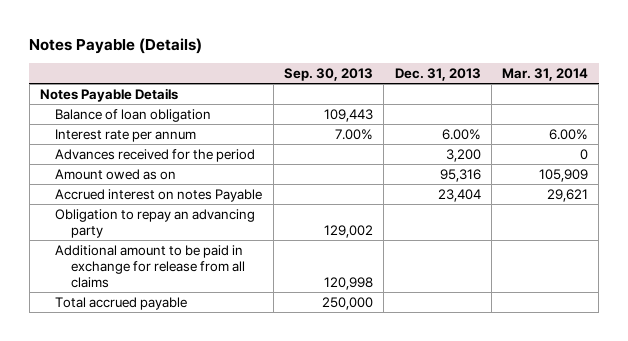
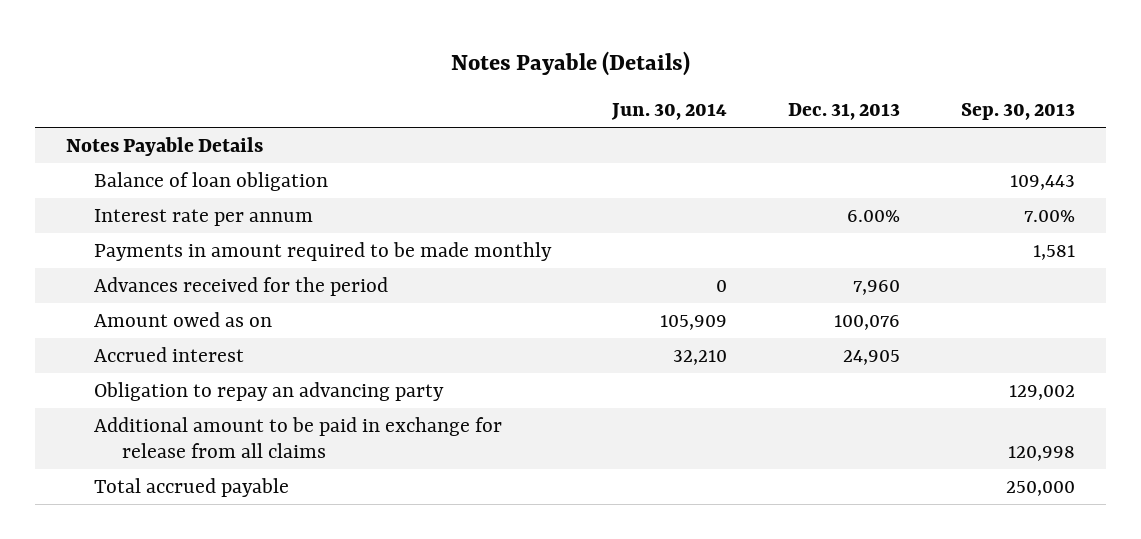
[502,67,589,81] Mar. 31, 2014 -> none
none -> [610,103,727,121] Jun. 30, 2014
[55,188,263,202] Accrued interest on notes Payable -> none
none -> [93,241,552,261] Payments in amount required to be made monthly
[445,148,481,162] 3,200 -> [853,279,901,295] 7,960
[439,168,481,182] 95,316 -> [834,314,901,330] 100,076
none -> [93,346,244,362] Accrued interest

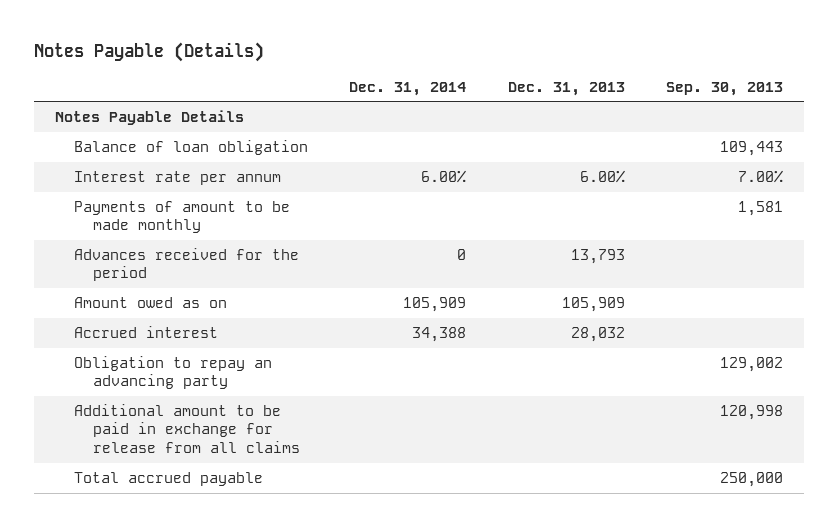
[610,103,727,121] Jun. 30, 2014 -> none
none -> [349,81,467,96] Dec. 31, 2014
[93,241,552,261] Payments in amount required to be made monthly -> [74,200,291,234] Payments of amount to be made monthly
[853,279,901,295] 7,960 -> [570,248,625,264] 13,793
[834,314,901,330] 100,076 -> [561,296,625,312] 105,909
[843,349,901,365] 24,905 -> [570,326,625,342] 28,032

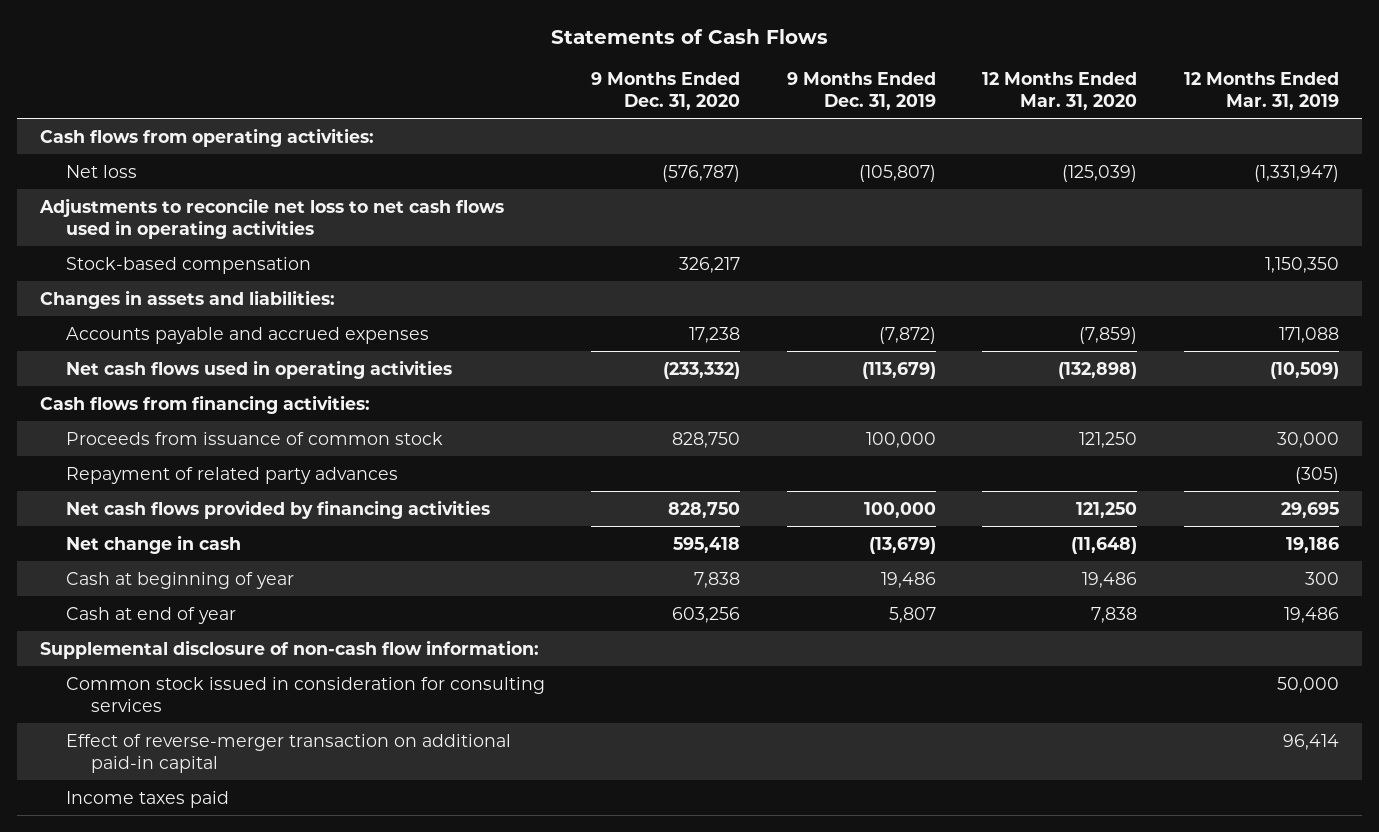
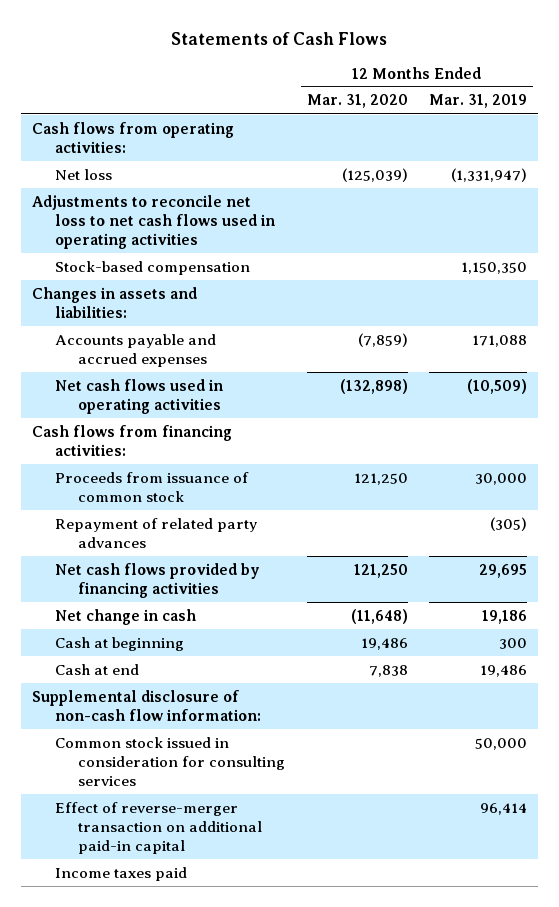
[591,71,741,110] 9 Months Ended Dec. 31, 2020 -> none
[786,71,936,110] 9 Months Ended Dec. 31, 2019 -> none
[65,571,294,589] Cash at beginning of year -> [54,636,184,651] Cash at beginning
[65,606,236,624] Cash at end of year -> [54,663,139,675] Cash at end

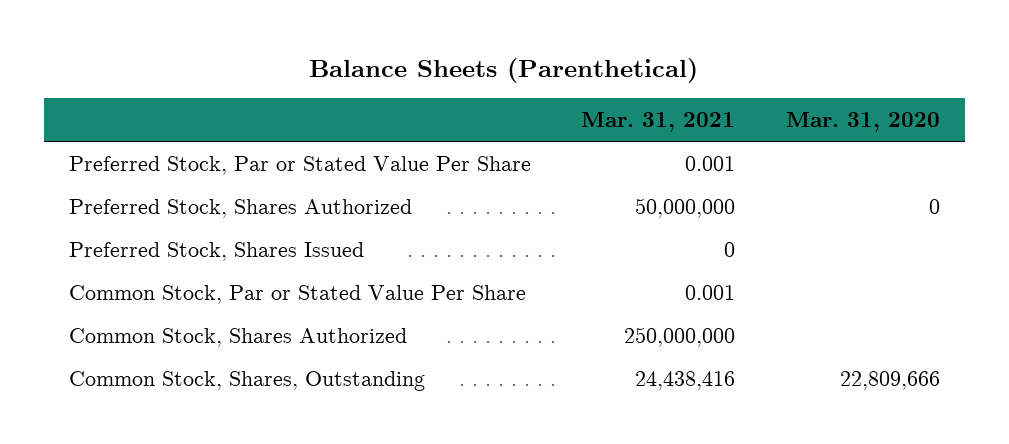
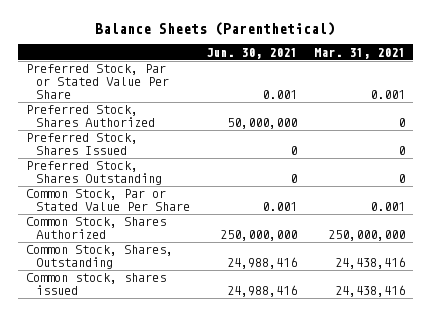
[785,112,940,133] Mar. 31, 2020 -> none
none -> [206,47,298,59] Jun. 30, 2021
[635,197,736,218] 50,000,000 -> [397,118,405,128] 0
none -> [25,161,163,186] Preferred Stock, Shares Outstanding
none -> [25,273,166,296] Common stock, shares issued

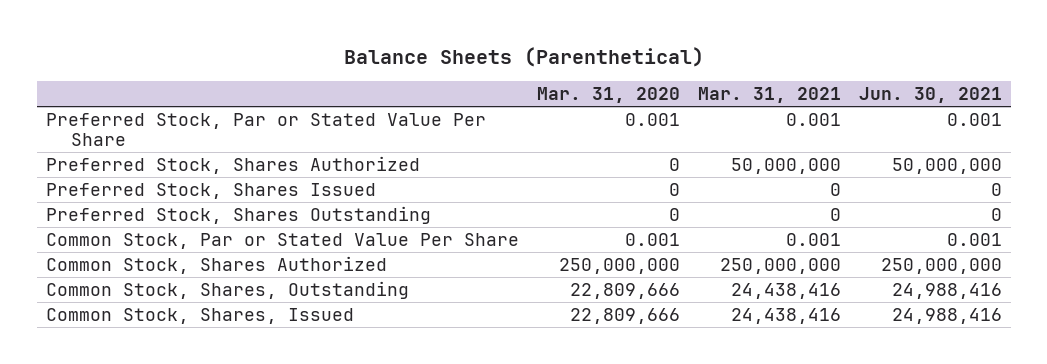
none -> [536,87,680,104] Mar. 31, 2020
[397,118,405,128] 0 -> [730,157,841,174] 50,000,000
[25,273,166,296] Common stock, shares issued -> [45,307,354,324] Common Stock, Shares, Issued

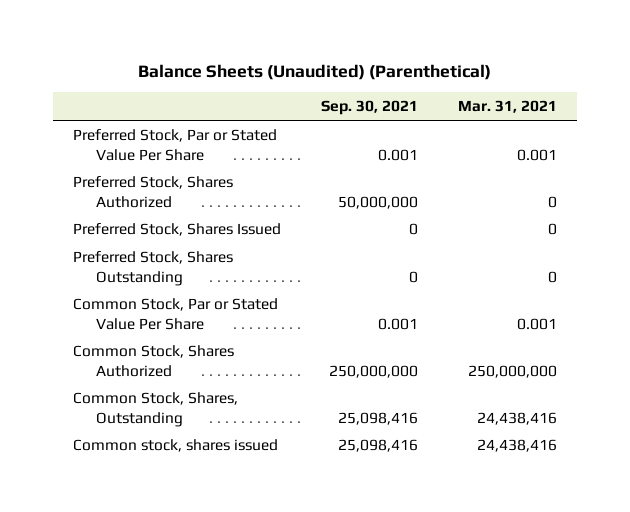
[343,46,704,67] Balance Sheets (Parenthetical) -> [137,63,491,80] Balance Sheets (Unaudited) (Parenthetical)
[536,87,680,104] Mar. 31, 2020 -> none
[858,87,1002,104] Jun. 30, 2021 -> none
none -> [320,100,418,116] Sep. 30, 2021
[730,157,841,174] 50,000,000 -> [547,195,557,208] 0
[45,307,354,324] Common Stock, Shares, Issued -> [72,438,278,452] Common stock, shares issued

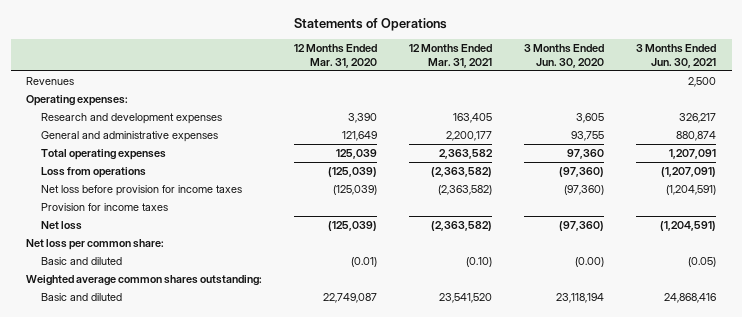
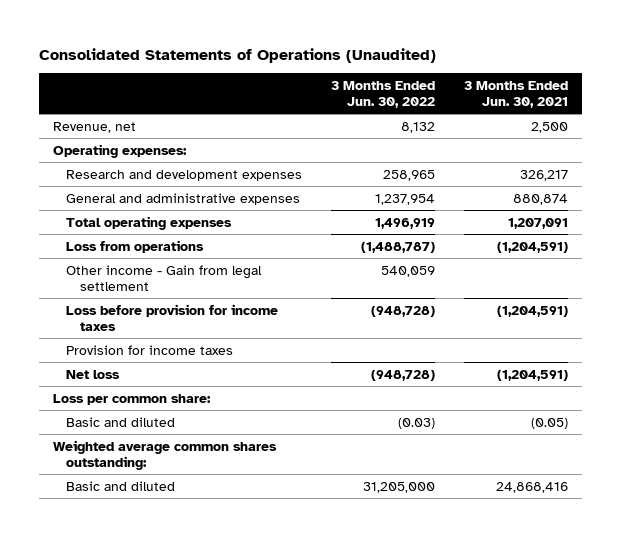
[294,17,448,31] Statements of Operations -> [38,47,436,63] Consolidated Statements of Operations (Unaudited)
[294,44,378,68] 12 Months Ended Mar. 31, 2020 -> none
[409,44,493,68] 12 Months Ended Mar. 31, 2021 -> none
[523,44,604,68] 3 Months Ended Jun. 30, 2020 -> none
none -> [331,80,436,108] 3 Months Ended Jun. 30, 2022
[26,77,75,86] Revenues -> none
none -> [52,121,136,133] Revenue, net
[660,167,716,178] (1,207,091) -> [496,241,568,253] (1,204,591)
none -> [66,264,263,291] Other income - Gain from legal settlement
[41,185,243,197] Net loss before provision for income taxes -> [66,303,279,331] Loss before provision for income taxes
[26,239,165,251] Net loss per common share: -> [52,393,211,405] Loss per common share:

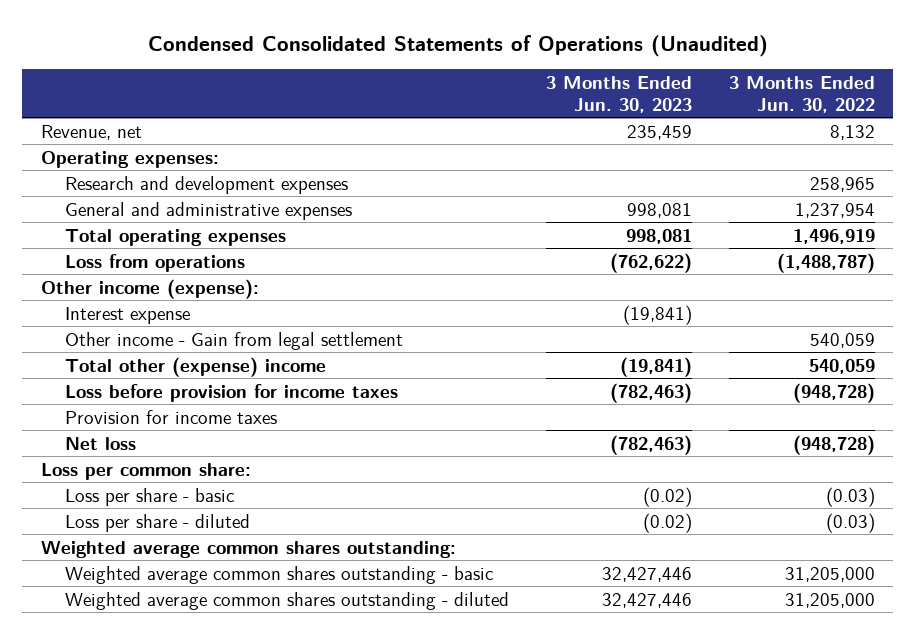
[38,47,436,63] Consolidated Statements of Operations (Unaudited) -> [147,34,768,57] Condensed Consolidated Statements of Operations (Unaudited)
[463,80,568,108] 3 Months Ended Jun. 30, 2021 -> none
none -> [546,75,693,113] 3 Months Ended Jun. 30, 2023
none -> [40,278,259,299] Other income (expense):
none -> [65,306,191,324] Interest expense
none -> [65,356,327,377] Total other (expense) income
[66,416,176,427] Basic and diluted -> [65,487,235,506] Loss per share - basic
none -> [65,513,251,532] Loss per share - diluted
[66,480,176,491] Basic and diluted -> [65,565,494,584] Weighted average common shares outstanding - basic
none -> [65,591,510,610] Weighted average common shares outstanding - diluted

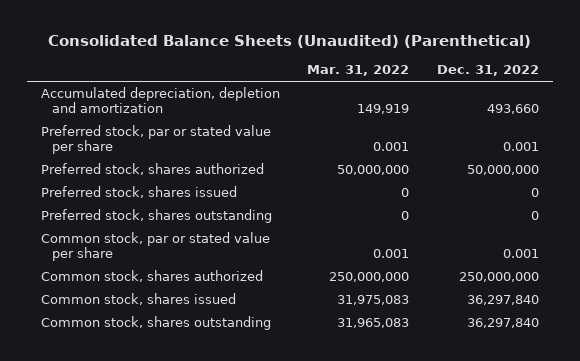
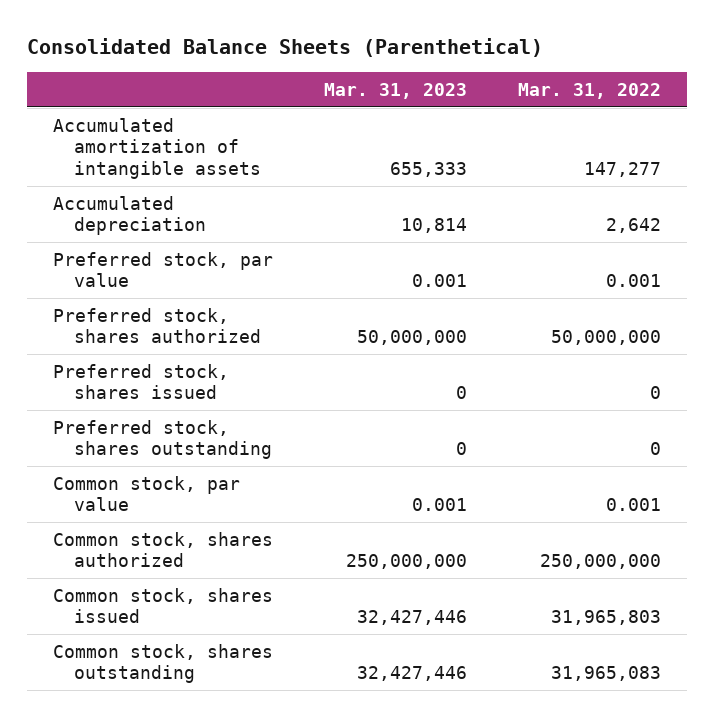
[47,34,531,48] Consolidated Balance Sheets (Unaudited) (Parenthetical) -> [27,38,544,58] Consolidated Balance Sheets (Parenthetical)
[437,65,540,77] Dec. 31, 2022 -> none
none -> [323,82,467,99] Mar. 31, 2023
none -> [52,117,262,179] Accumulated amortization of intangible assets
[40,87,280,113] Accumulated depreciation, depletion and amortization -> [52,195,207,236] Accumulated depreciation
[357,103,410,114] 149,919 -> [606,218,662,234] 2,642
[40,125,271,154] Preferred stock, par or stated value per share -> [52,251,273,288] Preferred stock, par value
[40,232,270,261] Common stock, par or stated value per share -> [52,475,240,512] Common stock, par value
[337,295,410,306] 31,975,083 -> [551,610,662,626] 31,965,803

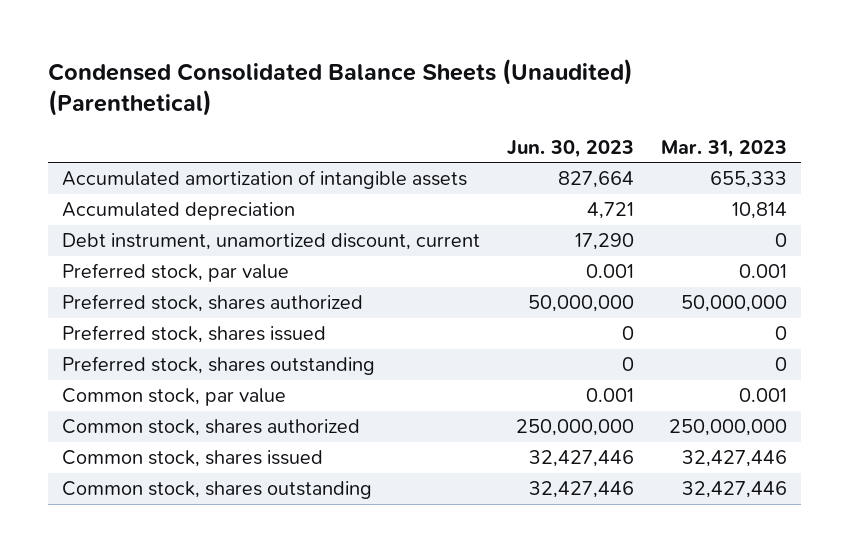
[27,38,544,58] Consolidated Balance Sheets (Parenthetical) -> [48,58,634,117] Condensed Consolidated Balance Sheets (Unaudited) (Parenthetical)
[518,82,662,99] Mar. 31, 2022 -> none
none -> [507,139,635,158] Jun. 30, 2023
none -> [61,233,480,251] Debt instrument, unamortized discount, current

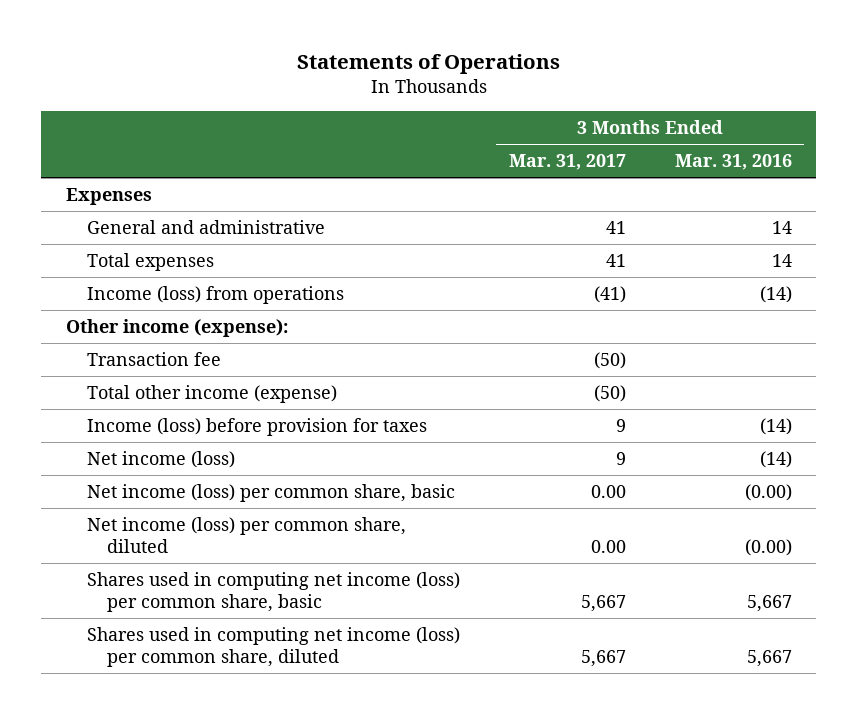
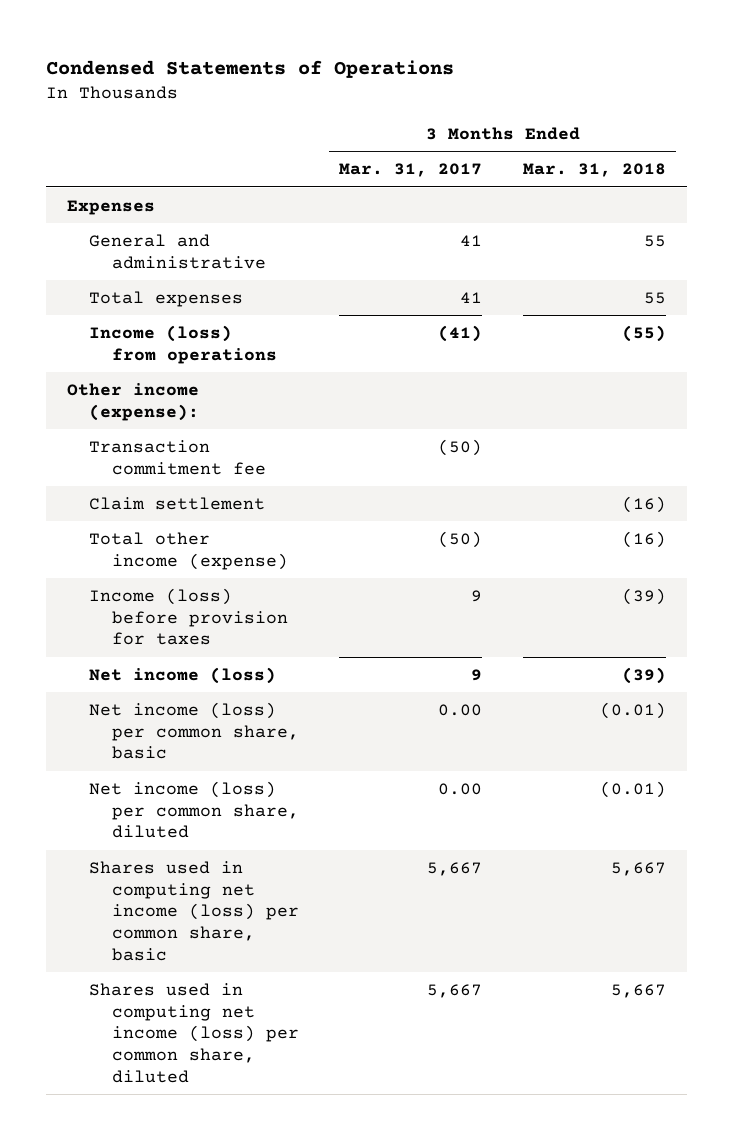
[296,54,560,75] Statements of Operations -> [46,59,455,78] Condensed Statements of Operations
[674,154,792,171] Mar. 31, 2016 -> none
none -> [523,163,667,178] Mar. 31, 2018
[86,351,221,366] Transaction fee -> [89,439,266,475] Transaction commitment fee
none -> [89,496,266,510] Claim settlement

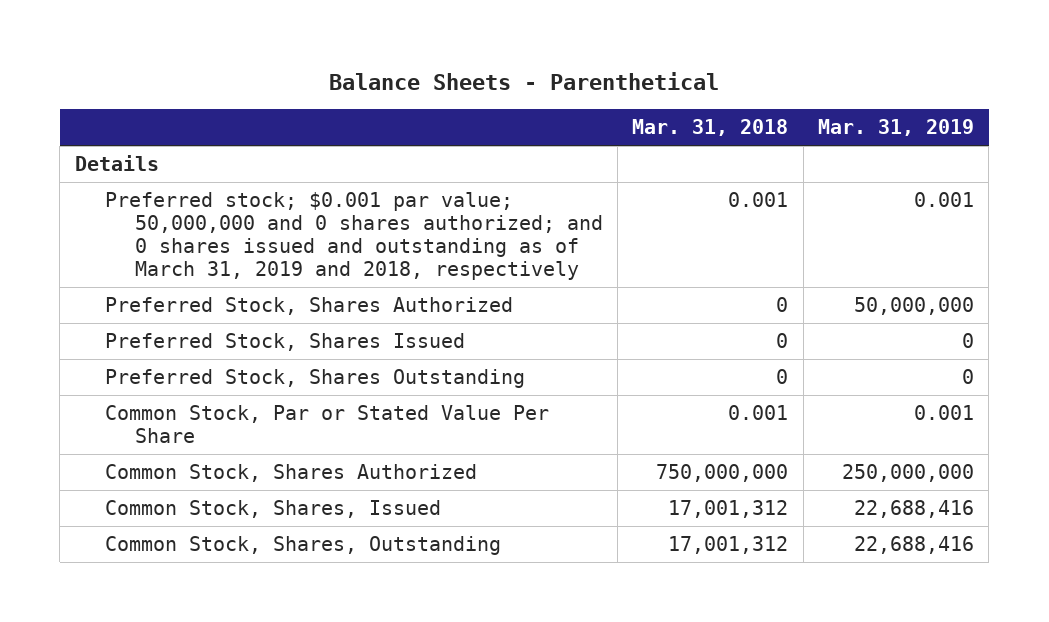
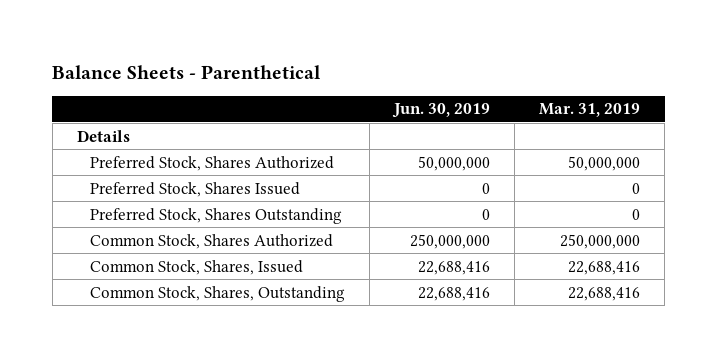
[632,119,789,137] Mar. 31, 2018 -> none
none -> [391,103,490,119] Jun. 30, 2019
[104,191,604,280] Preferred stock; $0.001 par value; 50,000,000 and 0 shares authorized; and 0 shares issued and outstanding as of March 31, 2019 and 2018, respectively -> none
[104,404,549,443] Common Stock, Par or Stated Value Per Share -> none

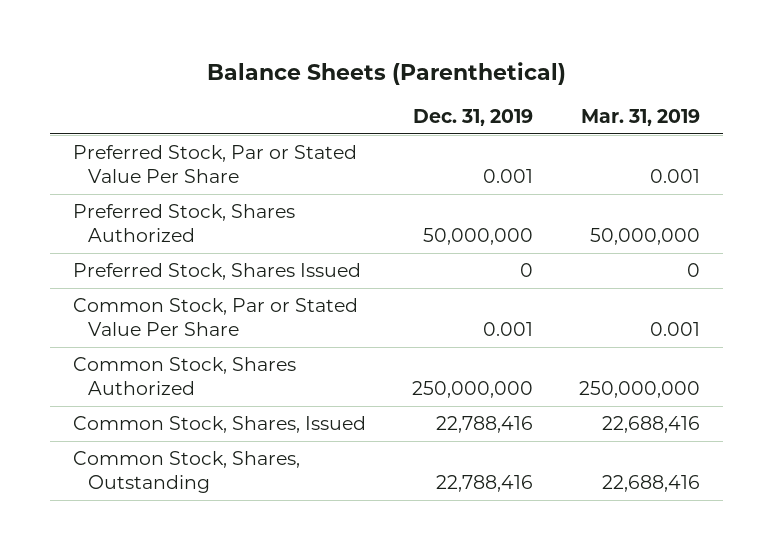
[52,64,322,79] Balance Sheets - Parenthetical -> [206,61,566,85] Balance Sheets (Parenthetical)
[391,103,490,119] Jun. 30, 2019 -> none
none -> [413,108,534,126] Dec. 31, 2019
[76,129,130,142] Details -> none
none -> [73,145,358,184] Preferred Stock, Par or Stated Value Per Share
[89,207,342,224] Preferred Stock, Shares Outstanding -> none
none -> [73,298,359,337] Common Stock, Par or Stated Value Per Share

